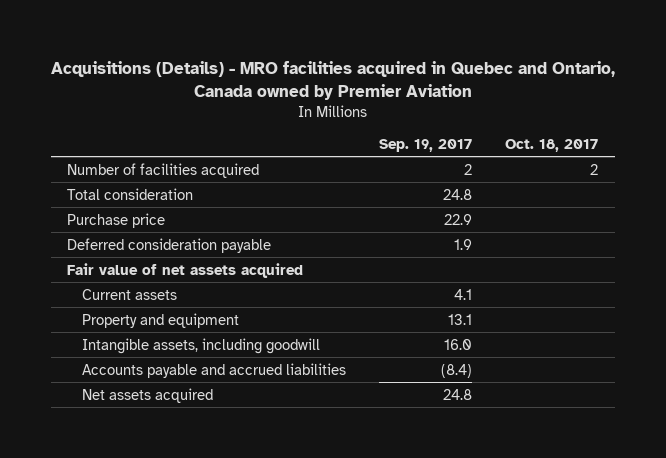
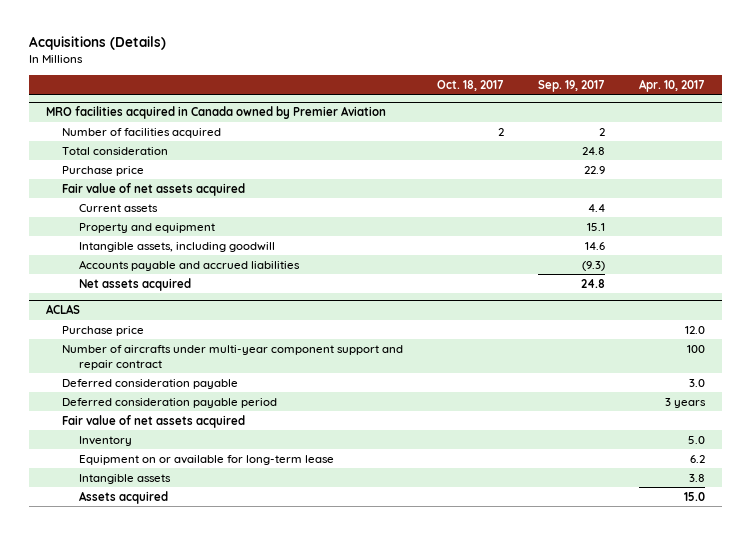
[50,60,615,100] Acquisitions (Details) - MRO facilities acquired in Quebec and Ontario, Canada owned by Premier Aviation -> [29,36,167,51] Acquisitions (Details)
none -> [639,78,706,92] Apr. 10, 2017
none -> [46,106,387,120] MRO facilities acquired in Canada owned by Premier Aviation
[67,237,272,253] Deferred consideration payable -> none
[454,288,473,300] 4.1 -> [588,203,606,212] 4.4
[448,313,473,325] 13.1 -> [587,222,606,231] 15.1
[444,338,473,350] 16.0 -> [585,241,606,250] 14.6
[441,363,473,378] (8.4) -> [582,260,606,271] (9.3)
none -> [46,304,81,315] ACLAS
none -> [62,325,145,336] Purchase price
none -> [62,344,404,370] Number of aircrafts under multi-year component support and repair contract
none -> [62,378,239,389] Deferred consideration payable
none -> [62,397,278,408] Deferred consideration payable period
none -> [62,414,246,428] Fair value of net assets acquired
none -> [78,435,132,446] Inventory
none -> [78,454,334,465] Equipment on or available for long-term lease
none -> [78,473,171,484] Intangible assets
none -> [78,490,168,504] Assets acquired

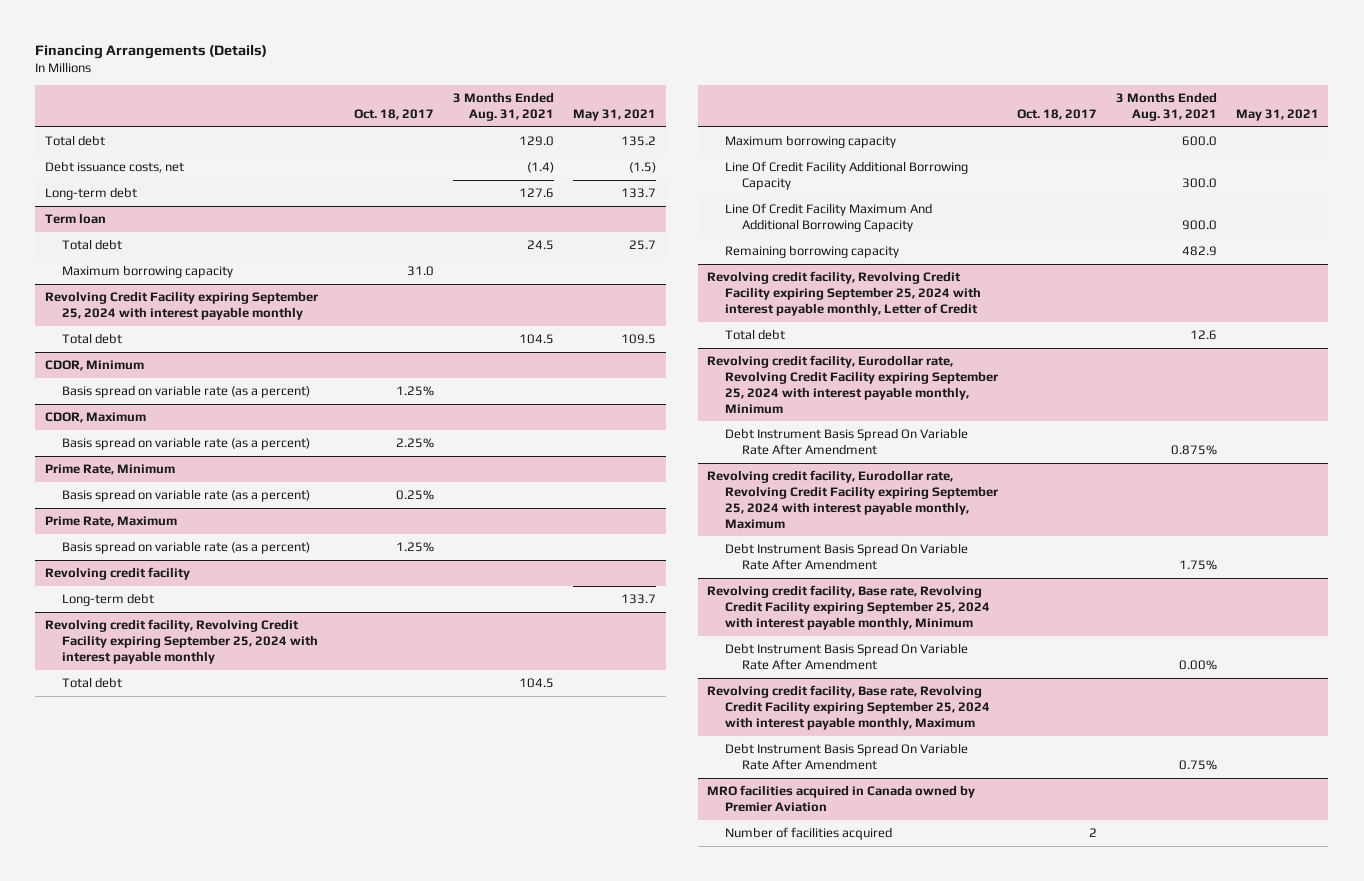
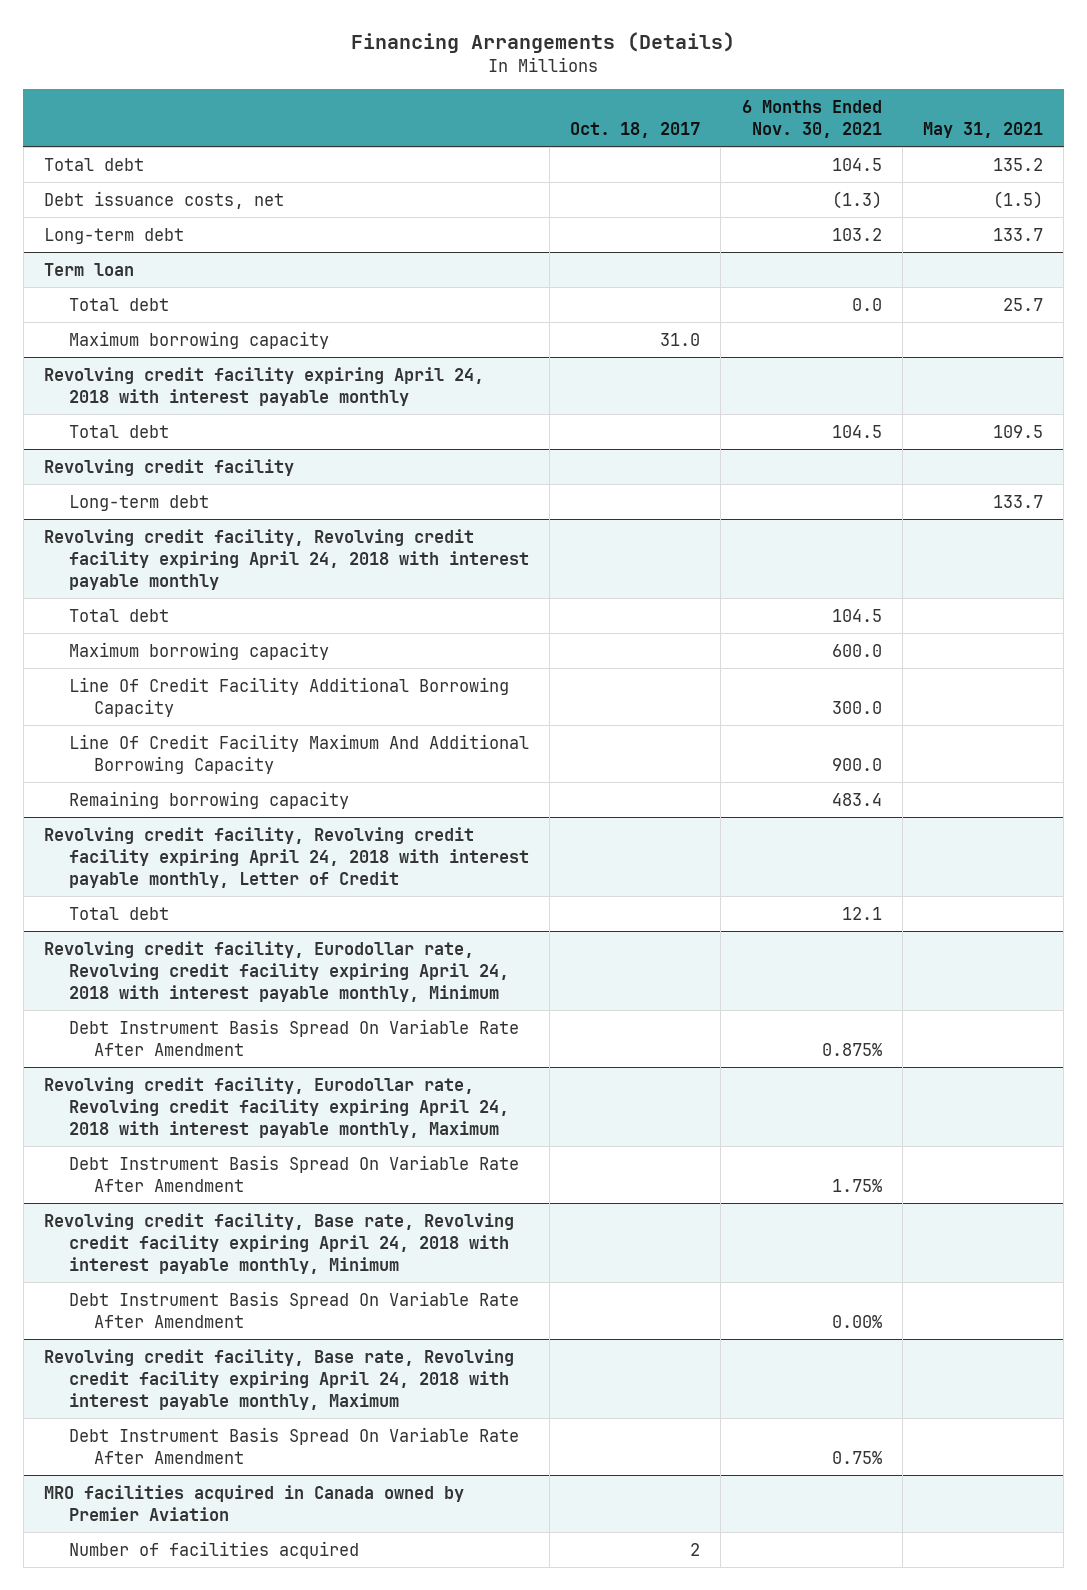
[453,92,555,122] 3 Months Ended Aug. 31, 2021 -> none
none -> [741,99,882,138] 6 Months Ended Nov. 30, 2021
[44,291,318,320] Revolving Credit Facility expiring September 25, 2024 with interest payable monthly -> [43,366,484,406] Revolving credit facility expiring April 24, 2018 with interest payable monthly
[44,360,144,372] CDOR, Minimum -> none
[62,385,311,399] Basis spread on variable rate (as a percent) -> none
[44,412,146,424] CDOR, Maximum -> none
[62,437,311,451] Basis spread on variable rate (as a percent) -> none
[44,464,175,476] Prime Rate, Minimum -> none
[62,489,311,503] Basis spread on variable rate (as a percent) -> none
[44,516,177,528] Prime Rate, Maximum -> none
[62,541,311,555] Basis spread on variable rate (as a percent) -> none
[44,619,319,664] Revolving credit facility, Revolving Credit Facility expiring September 25, 2024 with interest payable monthly -> [43,528,529,590] Revolving credit facility, Revolving credit facility expiring April 24, 2018 with interest payable monthly
[707,271,981,316] Revolving credit facility, Revolving Credit Facility expiring September 25, 2024 with interest payable monthly, Letter of Credit -> [43,826,529,888] Revolving credit facility, Revolving credit facility expiring April 24, 2018 with interest payable monthly, Letter of Credit
[707,355,998,414] Revolving credit facility, Eurodollar rate, Revolving Credit Facility expiring September 25, 2024 with interest payable monthly, Minimum -> [43,940,509,1002] Revolving credit facility, Eurodollar rate, Revolving credit facility expiring April 24, 2018 with interest payable monthly, Minimum
[707,470,998,529] Revolving credit facility, Eurodollar rate, Revolving Credit Facility expiring September 25, 2024 with interest payable monthly, Maximum -> [43,1076,509,1138] Revolving credit facility, Eurodollar rate, Revolving credit facility expiring April 24, 2018 with interest payable monthly, Maximum
[707,585,990,630] Revolving credit facility, Base rate, Revolving Credit Facility expiring September 25, 2024 with interest payable monthly, Minimum -> [43,1212,514,1274] Revolving credit facility, Base rate, Revolving credit facility expiring April 24, 2018 with interest payable monthly, Minimum
[707,685,990,730] Revolving credit facility, Base rate, Revolving Credit Facility expiring September 25, 2024 with interest payable monthly, Maximum -> [43,1348,514,1410] Revolving credit facility, Base rate, Revolving credit facility expiring April 24, 2018 with interest payable monthly, Maximum

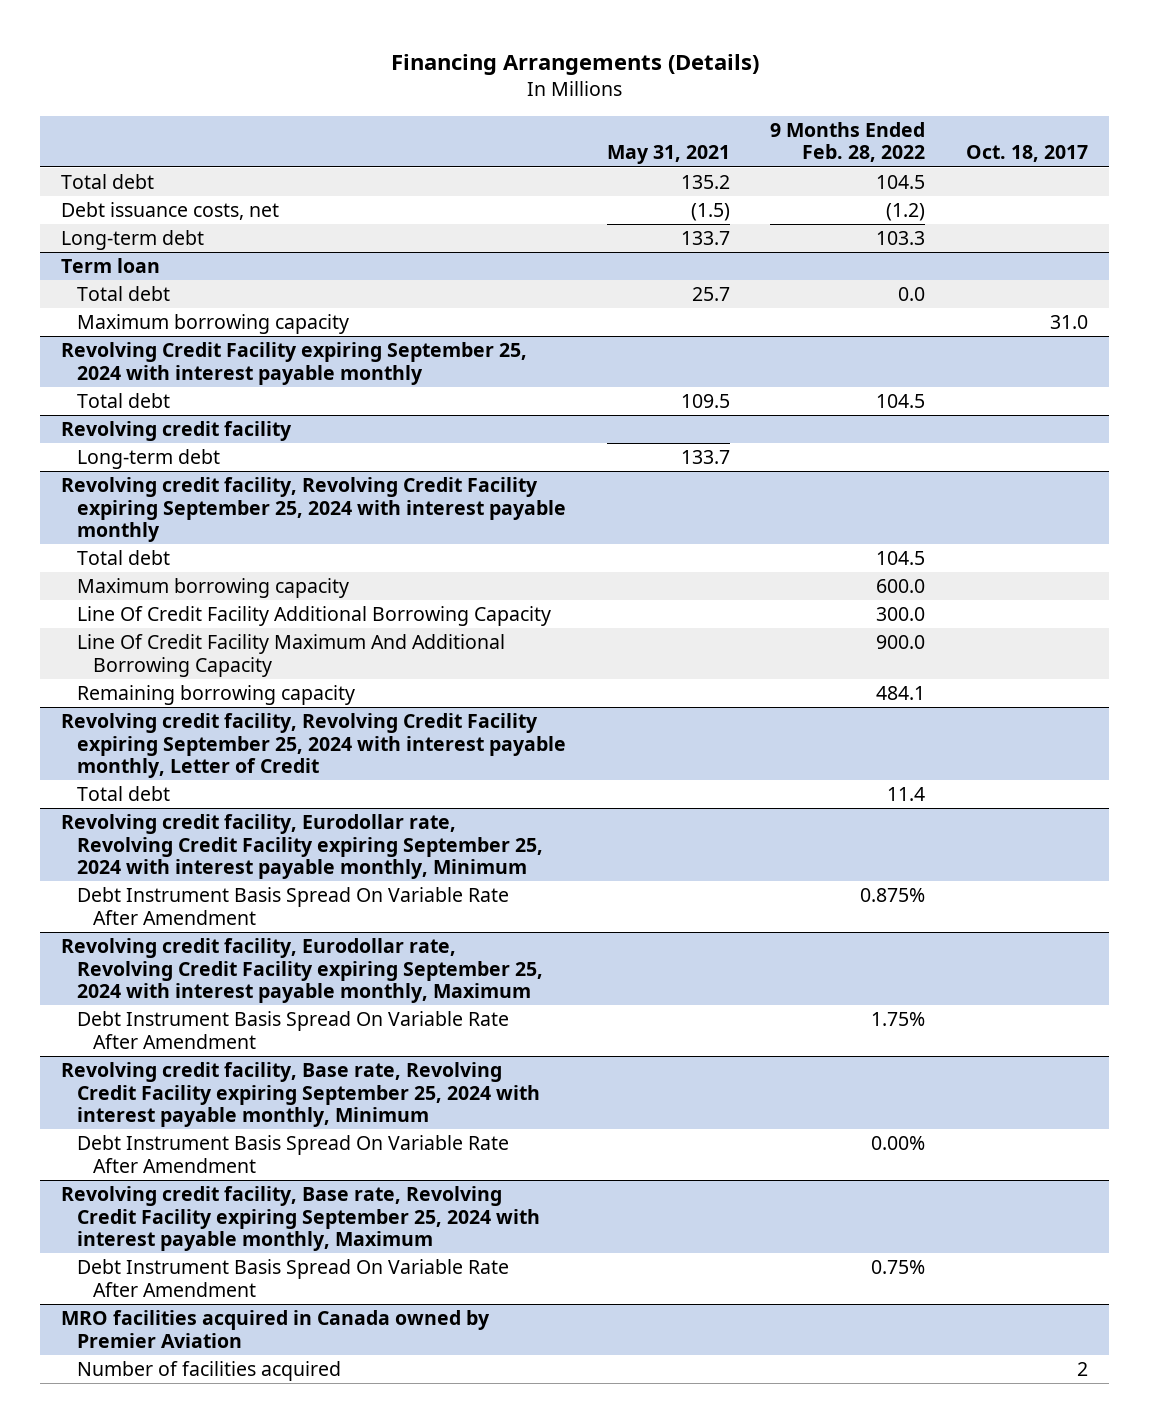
[741,99,882,138] 6 Months Ended Nov. 30, 2021 -> none
none -> [770,121,926,163] 9 Months Ended Feb. 28, 2022
[43,366,484,406] Revolving credit facility expiring April 24, 2018 with interest payable monthly -> [60,342,527,385] Revolving Credit Facility expiring September 25, 2024 with interest payable monthly
[43,528,529,590] Revolving credit facility, Revolving credit facility expiring April 24, 2018 with interest payable monthly -> [60,477,566,543] Revolving credit facility, Revolving Credit Facility expiring September 25, 2024 with interest payable monthly
[43,826,529,888] Revolving credit facility, Revolving credit facility expiring April 24, 2018 with interest payable monthly, Letter of Credit -> [60,713,566,779] Revolving credit facility, Revolving Credit Facility expiring September 25, 2024 with interest payable monthly, Letter of Credit
[43,940,509,1002] Revolving credit facility, Eurodollar rate, Revolving credit facility expiring April 24, 2018 with interest payable monthly, Minimum -> [60,814,543,880] Revolving credit facility, Eurodollar rate, Revolving Credit Facility expiring September 25, 2024 with interest payable monthly, Minimum
[43,1076,509,1138] Revolving credit facility, Eurodollar rate, Revolving credit facility expiring April 24, 2018 with interest payable monthly, Maximum -> [60,938,543,1004] Revolving credit facility, Eurodollar rate, Revolving Credit Facility expiring September 25, 2024 with interest payable monthly, Maximum
[43,1212,514,1274] Revolving credit facility, Base rate, Revolving credit facility expiring April 24, 2018 with interest payable monthly, Minimum -> [60,1062,540,1128] Revolving credit facility, Base rate, Revolving Credit Facility expiring September 25, 2024 with interest payable monthly, Minimum
[43,1348,514,1410] Revolving credit facility, Base rate, Revolving credit facility expiring April 24, 2018 with interest payable monthly, Maximum -> [60,1186,540,1252] Revolving credit facility, Base rate, Revolving Credit Facility expiring September 25, 2024 with interest payable monthly, Maximum

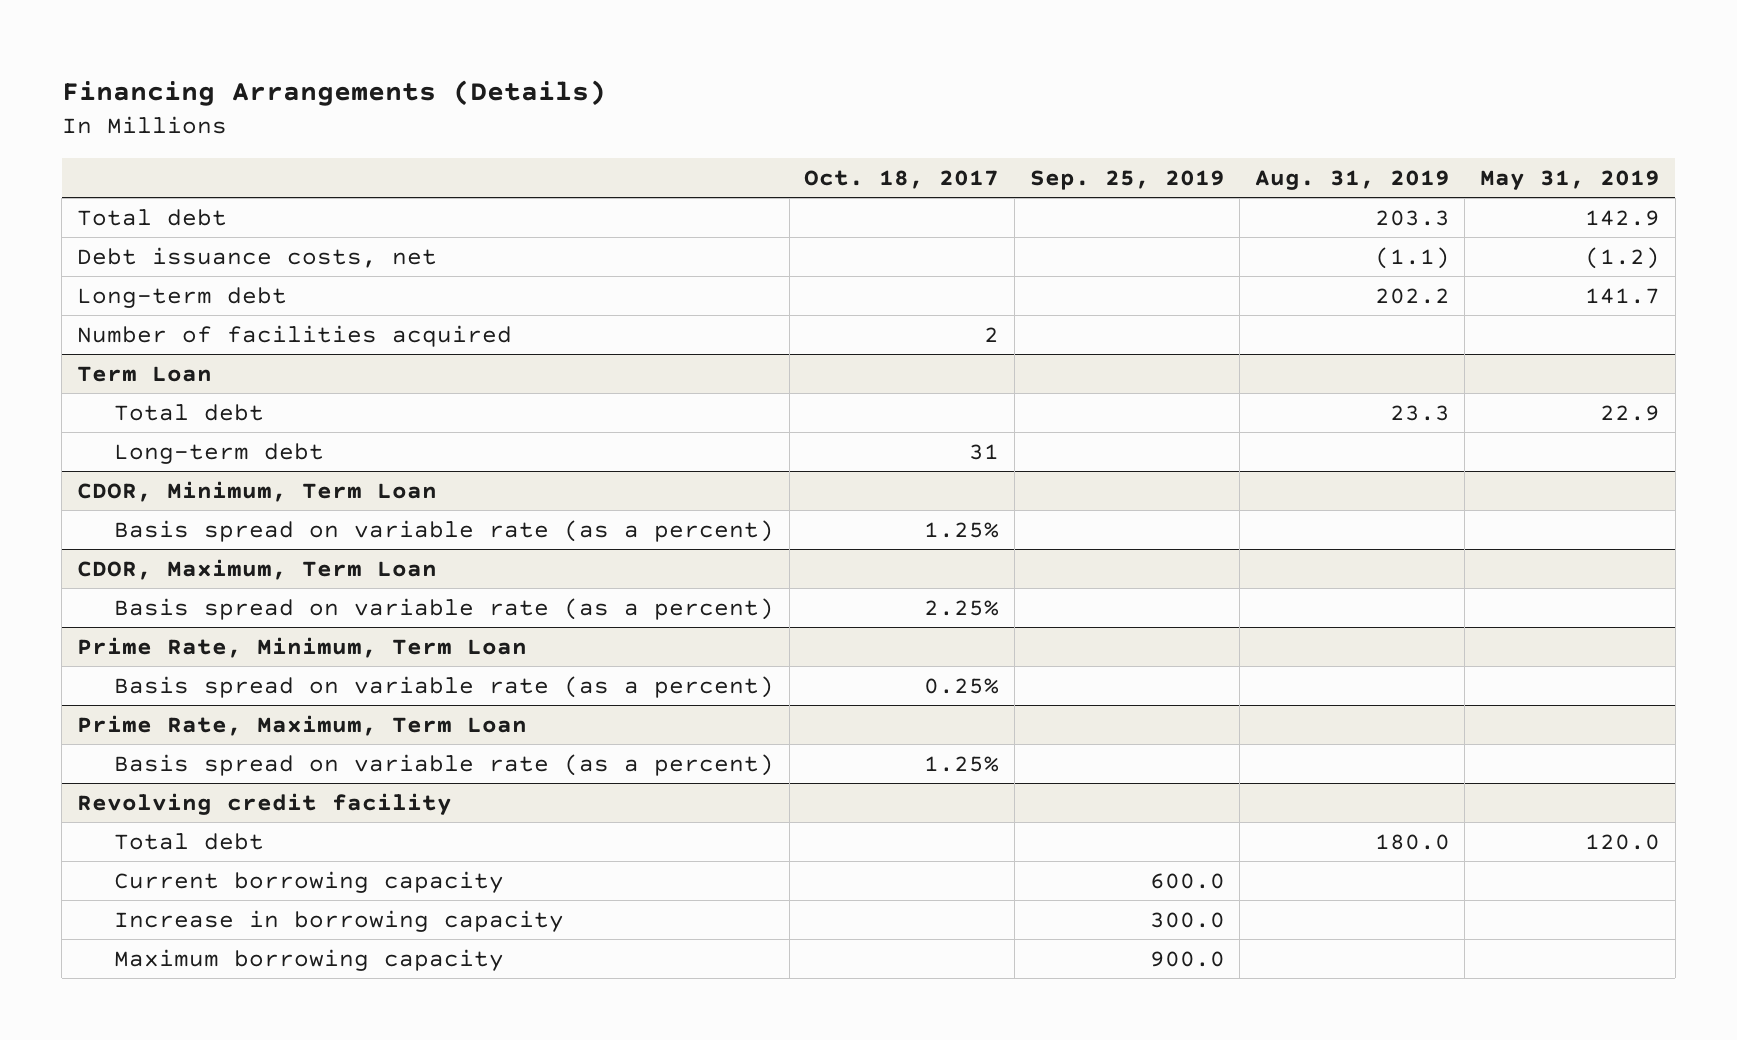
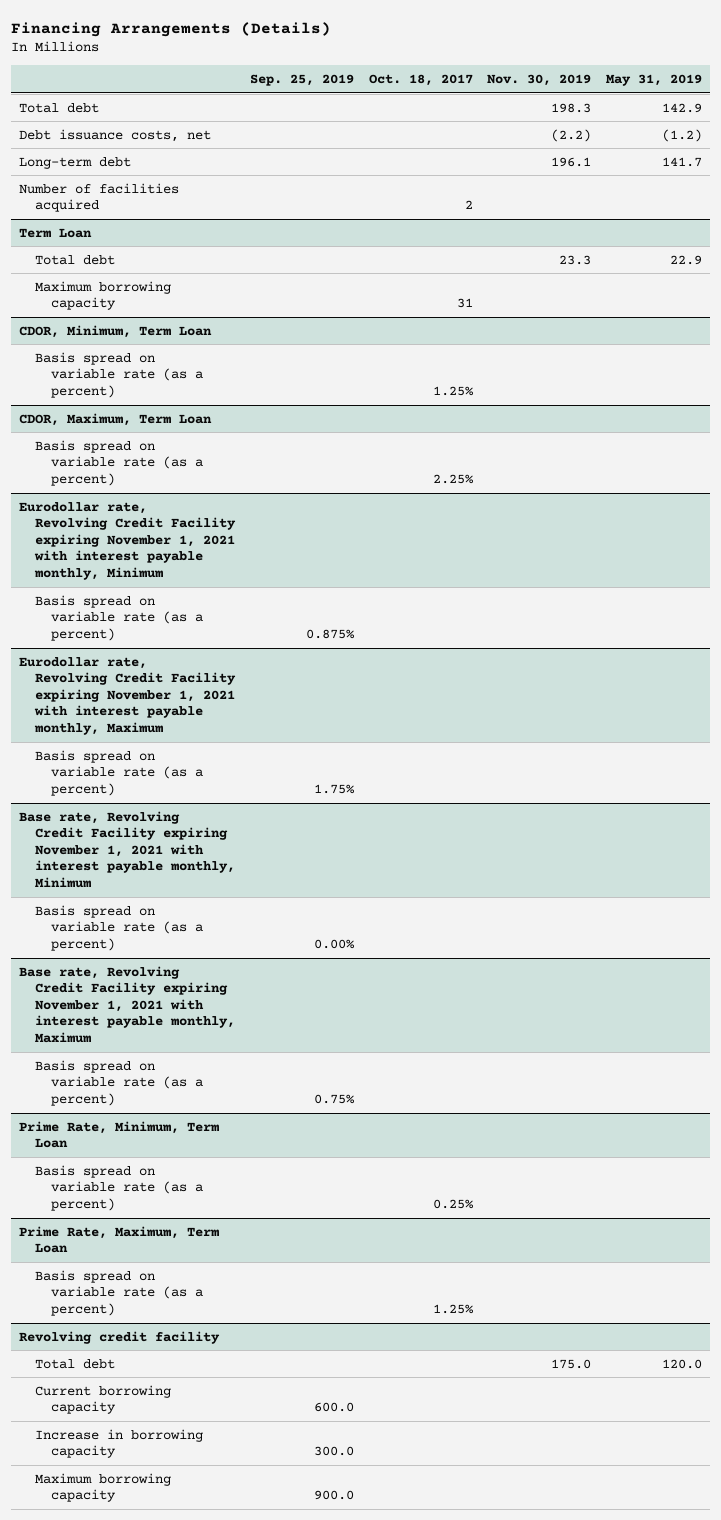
[1254,169,1450,190] Aug. 31, 2019 -> none
none -> [487,73,592,86] Nov. 30, 2019
[114,442,325,464] Long-term debt -> none
none -> [34,280,171,311] Maximum borrowing capacity
none -> [18,501,236,580] Eurodollar rate, Revolving Credit Facility expiring November 1, 2021 with interest payable monthly, Minimum
none -> [34,594,203,641] Basis spread on variable rate (as a percent)
none -> [18,656,236,735] Eurodollar rate, Revolving Credit Facility expiring November 1, 2021 with interest payable monthly, Maximum
none -> [34,749,203,796] Basis spread on variable rate (as a percent)
none -> [18,810,235,888] Base rate, Revolving Credit Facility expiring November 1, 2021 with interest payable monthly, Minimum
none -> [34,904,203,951] Basis spread on variable rate (as a percent)
none -> [18,965,235,1043] Base rate, Revolving Credit Facility expiring November 1, 2021 with interest payable monthly, Maximum
none -> [34,1059,203,1106] Basis spread on variable rate (as a percent)

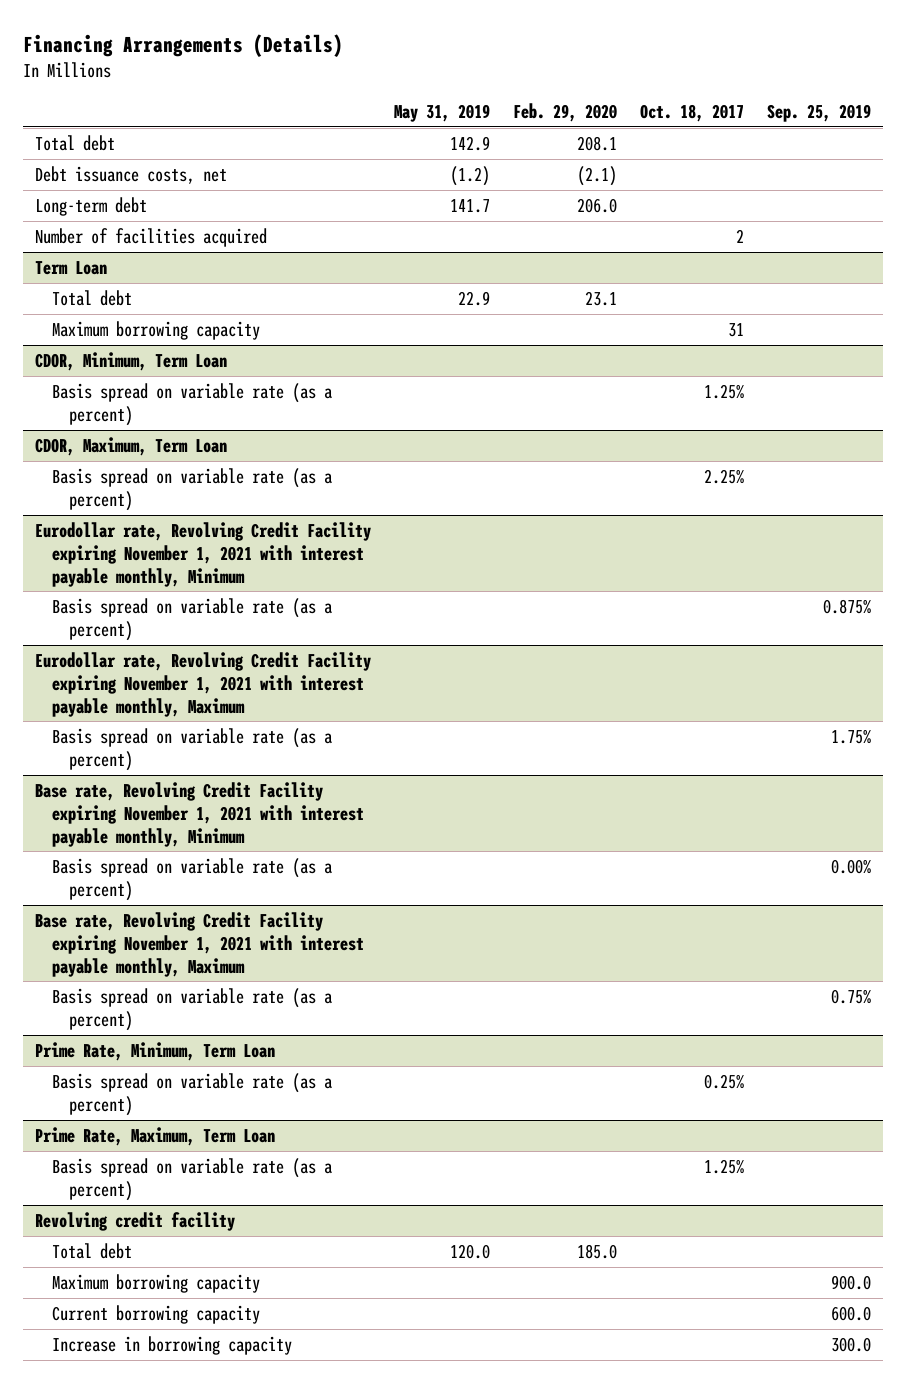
[487,73,592,86] Nov. 30, 2019 -> none
none -> [513,102,618,122] Feb. 29, 2020
[34,1472,171,1503] Maximum borrowing capacity -> [51,1273,260,1293] Maximum borrowing capacity

